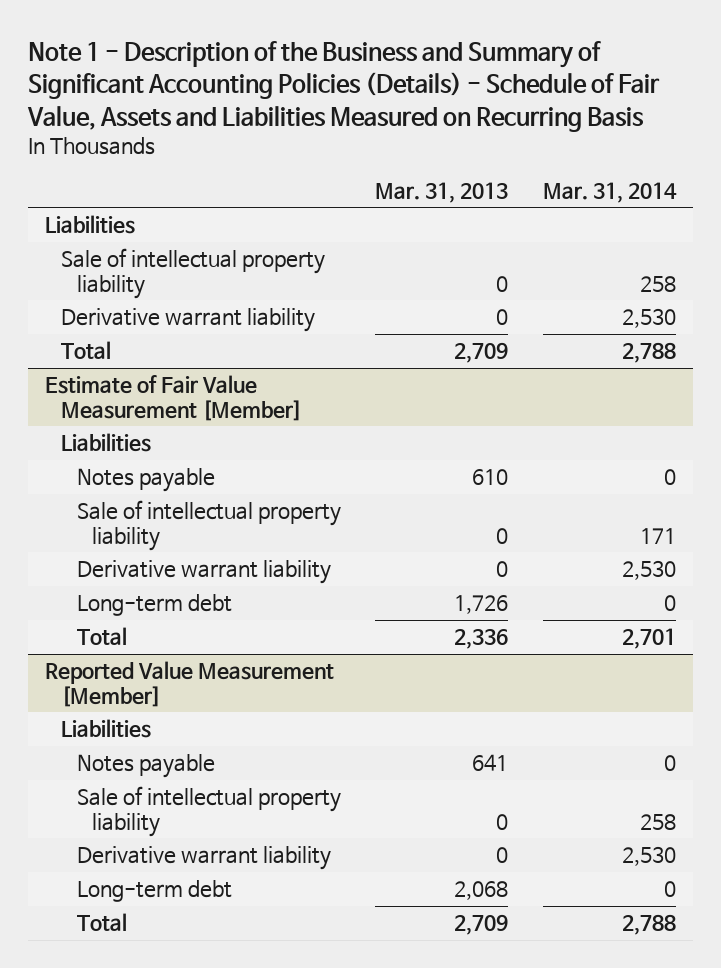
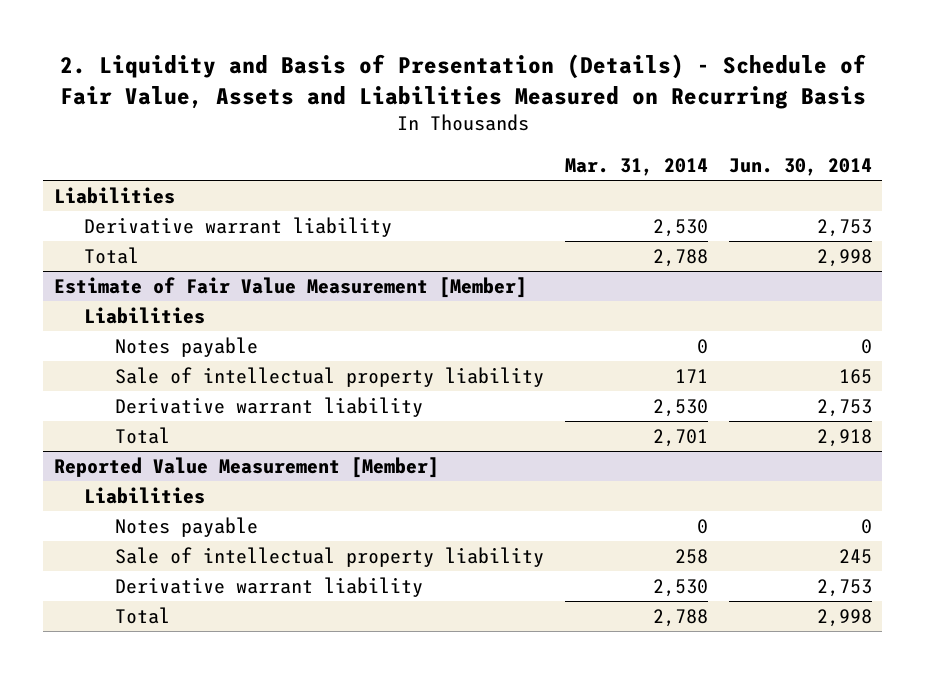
[27,41,661,132] Note 1 - Description of the Business and Summary of Significant Accounting Policies (Details) - Schedule of Fair Value, Assets and Liabilities Measured on Recurring Basis -> [59,54,866,109] 2. Liquidity and Basis of Presentation (Details) - Schedule of Fair Value, Assets and Liabilities Measured on Recurring Basis
[375,181,509,203] Mar. 31, 2013 -> none
none -> [728,157,872,176] Jun. 30, 2014
[61,248,326,299] Sale of intellectual property liability -> none
[76,594,232,617] Long-term debt -> none
[76,880,232,903] Long-term debt -> none

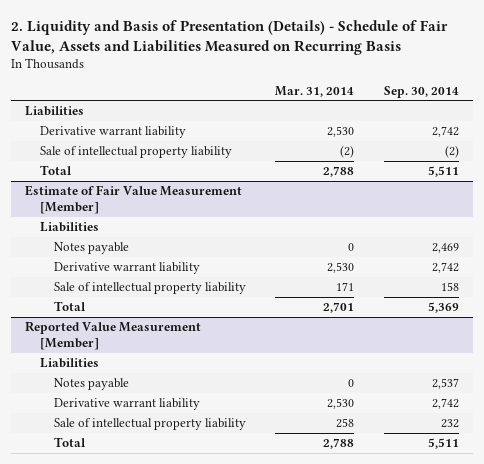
[728,157,872,176] Jun. 30, 2014 -> none
none -> [383,85,459,98] Sep. 30, 2014
none -> [39,146,232,159] Sale of intellectual property liability
[114,367,544,388] Sale of intellectual property liability -> [54,282,247,295] Sale of intellectual property liability
[114,547,544,568] Sale of intellectual property liability -> [54,418,247,431] Sale of intellectual property liability

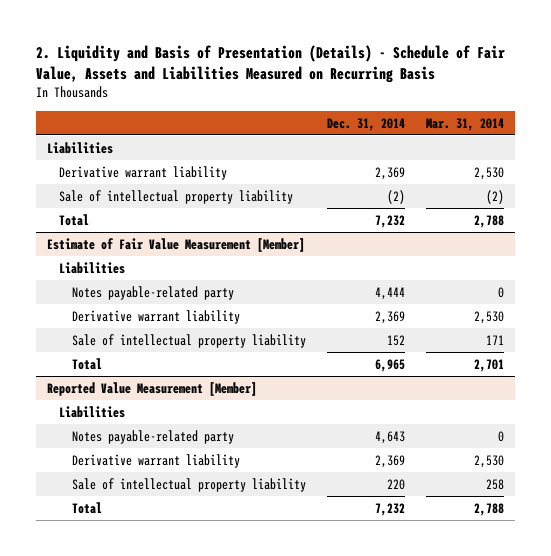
[383,85,459,98] Sep. 30, 2014 -> none
none -> [327,117,406,131] Dec. 31, 2014
[54,242,130,255] Notes payable -> [72,285,235,300] Notes payable-related party
[54,378,130,391] Notes payable -> [72,429,235,444] Notes payable-related party

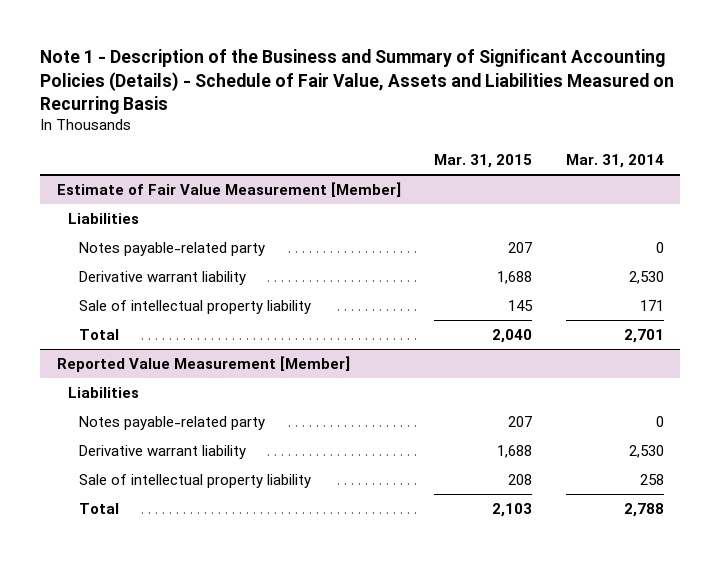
[36,44,506,83] 2. Liquidity and Basis of Presentation (Details) - Schedule of Fair Value, Assets and Liabilities Measured on Recurring Basis -> [39,49,674,115] Note 1 - Description of the Business and Summary of Significant Accounting Policies (Details) - Schedule of Fair Value, Assets and Liabilities Measured on Recurring Basis
[327,117,406,131] Dec. 31, 2014 -> none
none -> [434,154,533,169] Mar. 31, 2015
[46,141,113,154] Liabilities -> none
[59,165,228,180] Derivative warrant liability -> none
[59,189,294,204] Sale of intellectual property liability -> none
[59,213,90,226] Total -> none

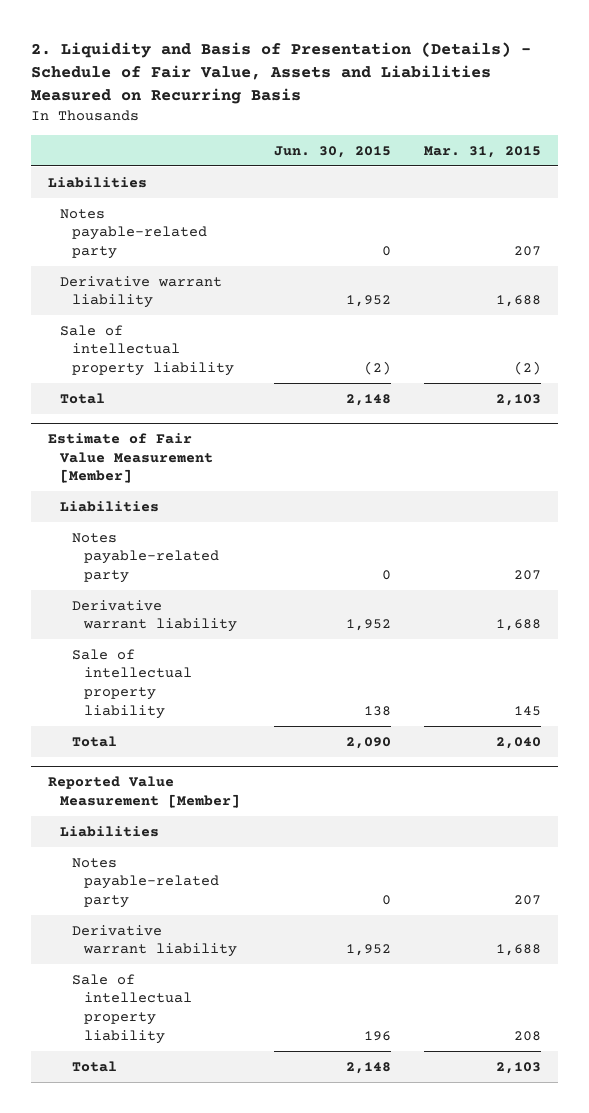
[39,49,674,115] Note 1 - Description of the Business and Summary of Significant Accounting Policies (Details) - Schedule of Fair Value, Assets and Liabilities Measured on Recurring Basis -> [31,42,532,105] 2. Liquidity and Basis of Presentation (Details) - Schedule of Fair Value, Assets and Liabilities Measured on Recurring Basis
[565,154,664,169] Mar. 31, 2014 -> none
none -> [273,145,391,158] Jun. 30, 2015
none -> [48,176,148,188] Liabilities
none -> [60,208,208,259] Notes payable-related party
none -> [60,275,223,309] Derivative warrant liability
none -> [60,324,235,376] Sale of intellectual property liability
none -> [60,392,106,404] Total

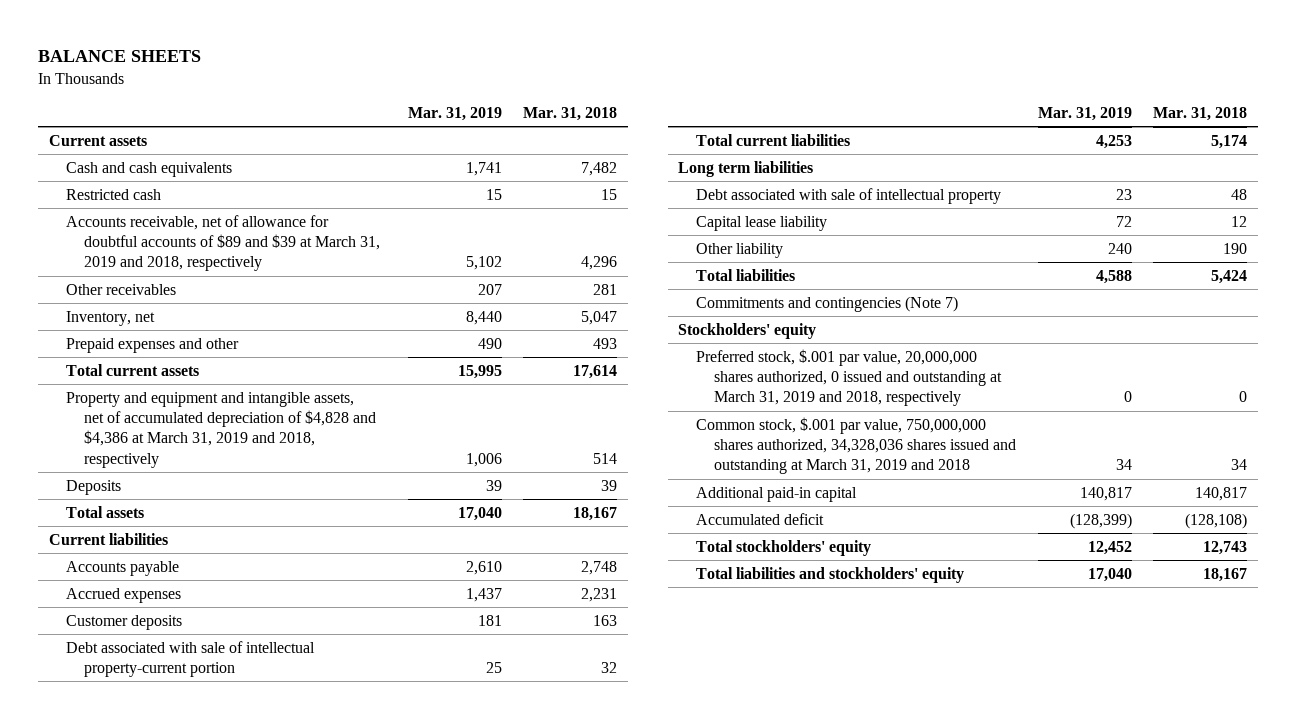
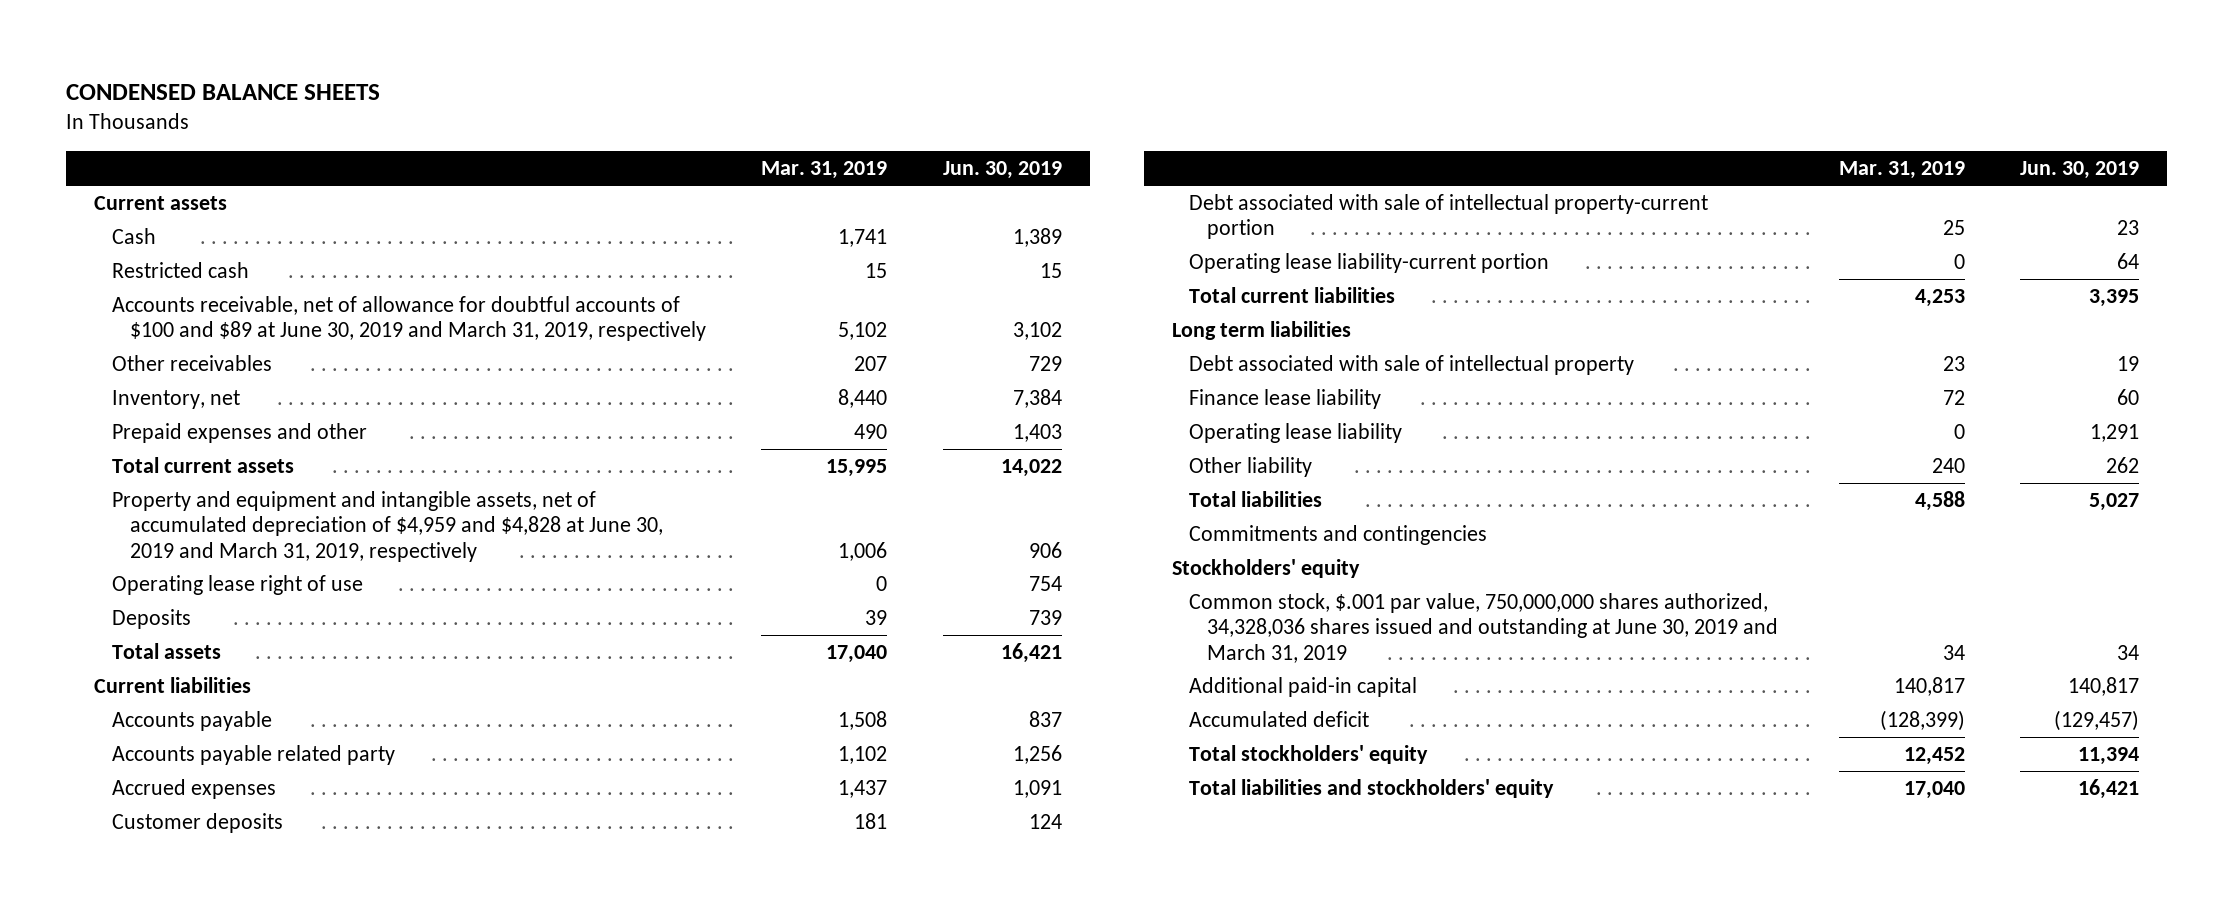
[37,50,201,63] BALANCE SHEETS -> [66,84,381,101] CONDENSED BALANCE SHEETS
[523,106,618,121] Mar. 31, 2018 -> none
none -> [942,161,1062,180] Jun. 30, 2019
[66,161,233,177] Cash and cash equivalents -> [112,227,157,244] Cash
[66,214,381,272] Accounts receivable, net of allowance for doubtful accounts of $89 and $39 at March 31, 2019 and 2018, respectively -> [112,295,706,342] Accounts receivable, net of allowance for doubtful accounts of $100 and $89 at June 30, 2019 and March 31, 2019, respectively
[66,391,377,468] Property and equipment and intangible assets, net of accumulated depreciation of $4,828 and $4,386 at March 31, 2019 and 2018, respectively -> [112,490,663,562] Property and equipment and intangible assets, net of accumulated depreciation of $4,959 and $4,828 at June 30, 2019 and March 31, 2019, respectively
none -> [112,574,364,595] Operating lease right of use
[465,560,502,575] 2,610 -> [838,710,888,730] 1,508
none -> [112,744,396,765] Accounts payable related party
none -> [1189,252,1550,273] Operating lease liability-current portion
[696,215,828,231] Capital lease liability -> [1189,388,1382,409] Finance lease liability
none -> [1189,422,1403,443] Operating lease liability
[696,295,959,312] Commitments and contingencies (Note 7) -> [1189,524,1488,545] Commitments and contingencies
[696,348,1003,407] Preferred stock, $.001 par value, 20,000,000 shares authorized, 0 issued and outstanding at March 31, 2019 and 2018, respectively -> none
[696,416,1017,475] Common stock, $.001 par value, 750,000,000 shares authorized, 34,328,036 shares issued and outstanding at March 31, 2019 and 2018 -> [1189,592,1779,663] Common stock, $.001 par value, 750,000,000 shares authorized, 34,328,036 shares issued and outstanding at June 30, 2019 and March 31, 2019

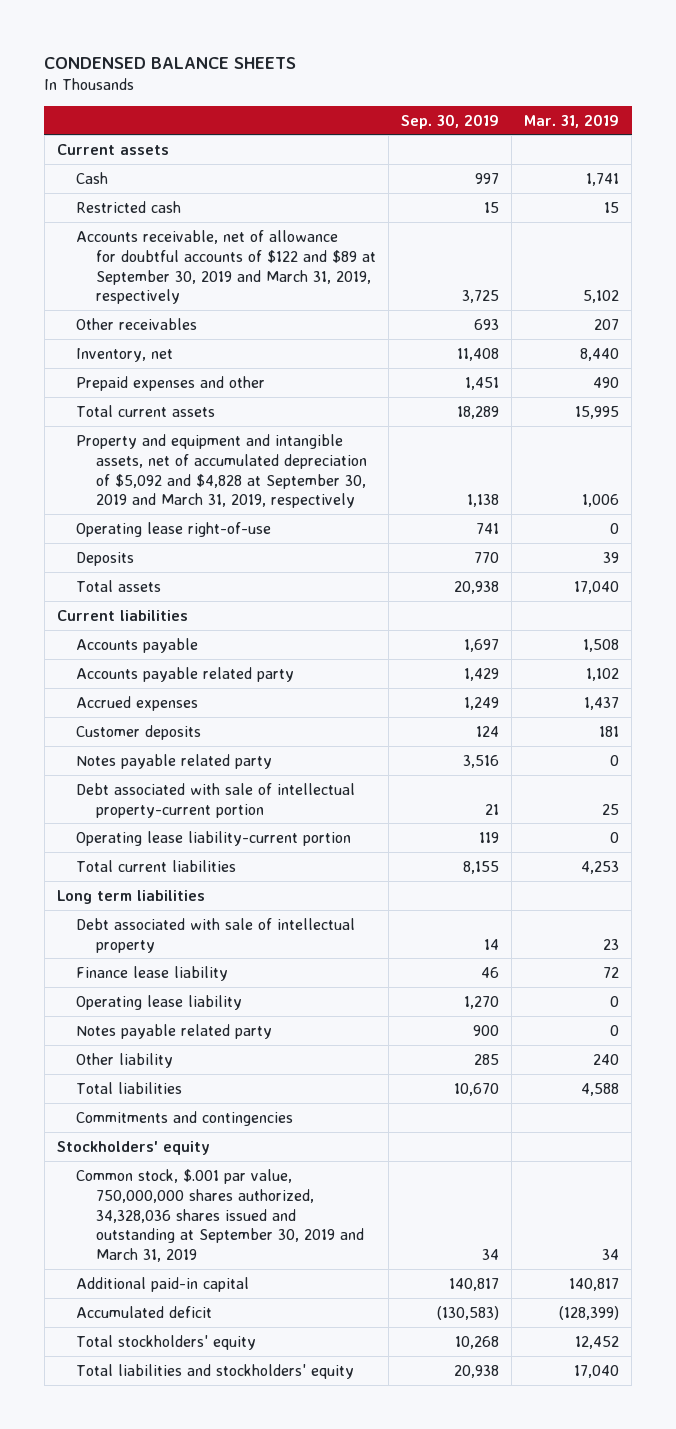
[942,161,1062,180] Jun. 30, 2019 -> none
none -> [401,113,500,129] Sep. 30, 2019
[112,295,706,342] Accounts receivable, net of allowance for doubtful accounts of $100 and $89 at June 30, 2019 and March 31, 2019, respectively -> [76,229,376,305] Accounts receivable, net of allowance for doubtful accounts of $122 and $89 at September 30, 2019 and March 31, 2019, respectively
[112,490,663,562] Property and equipment and intangible assets, net of accumulated depreciation of $4,959 and $4,828 at June 30, 2019 and March 31, 2019, respectively -> [76,433,367,509] Property and equipment and intangible assets, net of accumulated depreciation of $5,092 and $4,828 at September 30, 2019 and March 31, 2019, respectively
[112,574,364,595] Operating lease right of use -> [76,521,272,537] Operating lease right-of-use
none -> [76,753,273,769] Notes payable related party
none -> [76,1023,273,1039] Notes payable related party
[1189,592,1779,663] Common stock, $.001 par value, 750,000,000 shares authorized, 34,328,036 shares issued and outstanding at June 30, 2019 and March 31, 2019 -> [76,1168,364,1263] Common stock, $.001 par value, 750,000,000 shares authorized, 34,328,036 shares issued and outstanding at September 30, 2019 and March 31, 2019

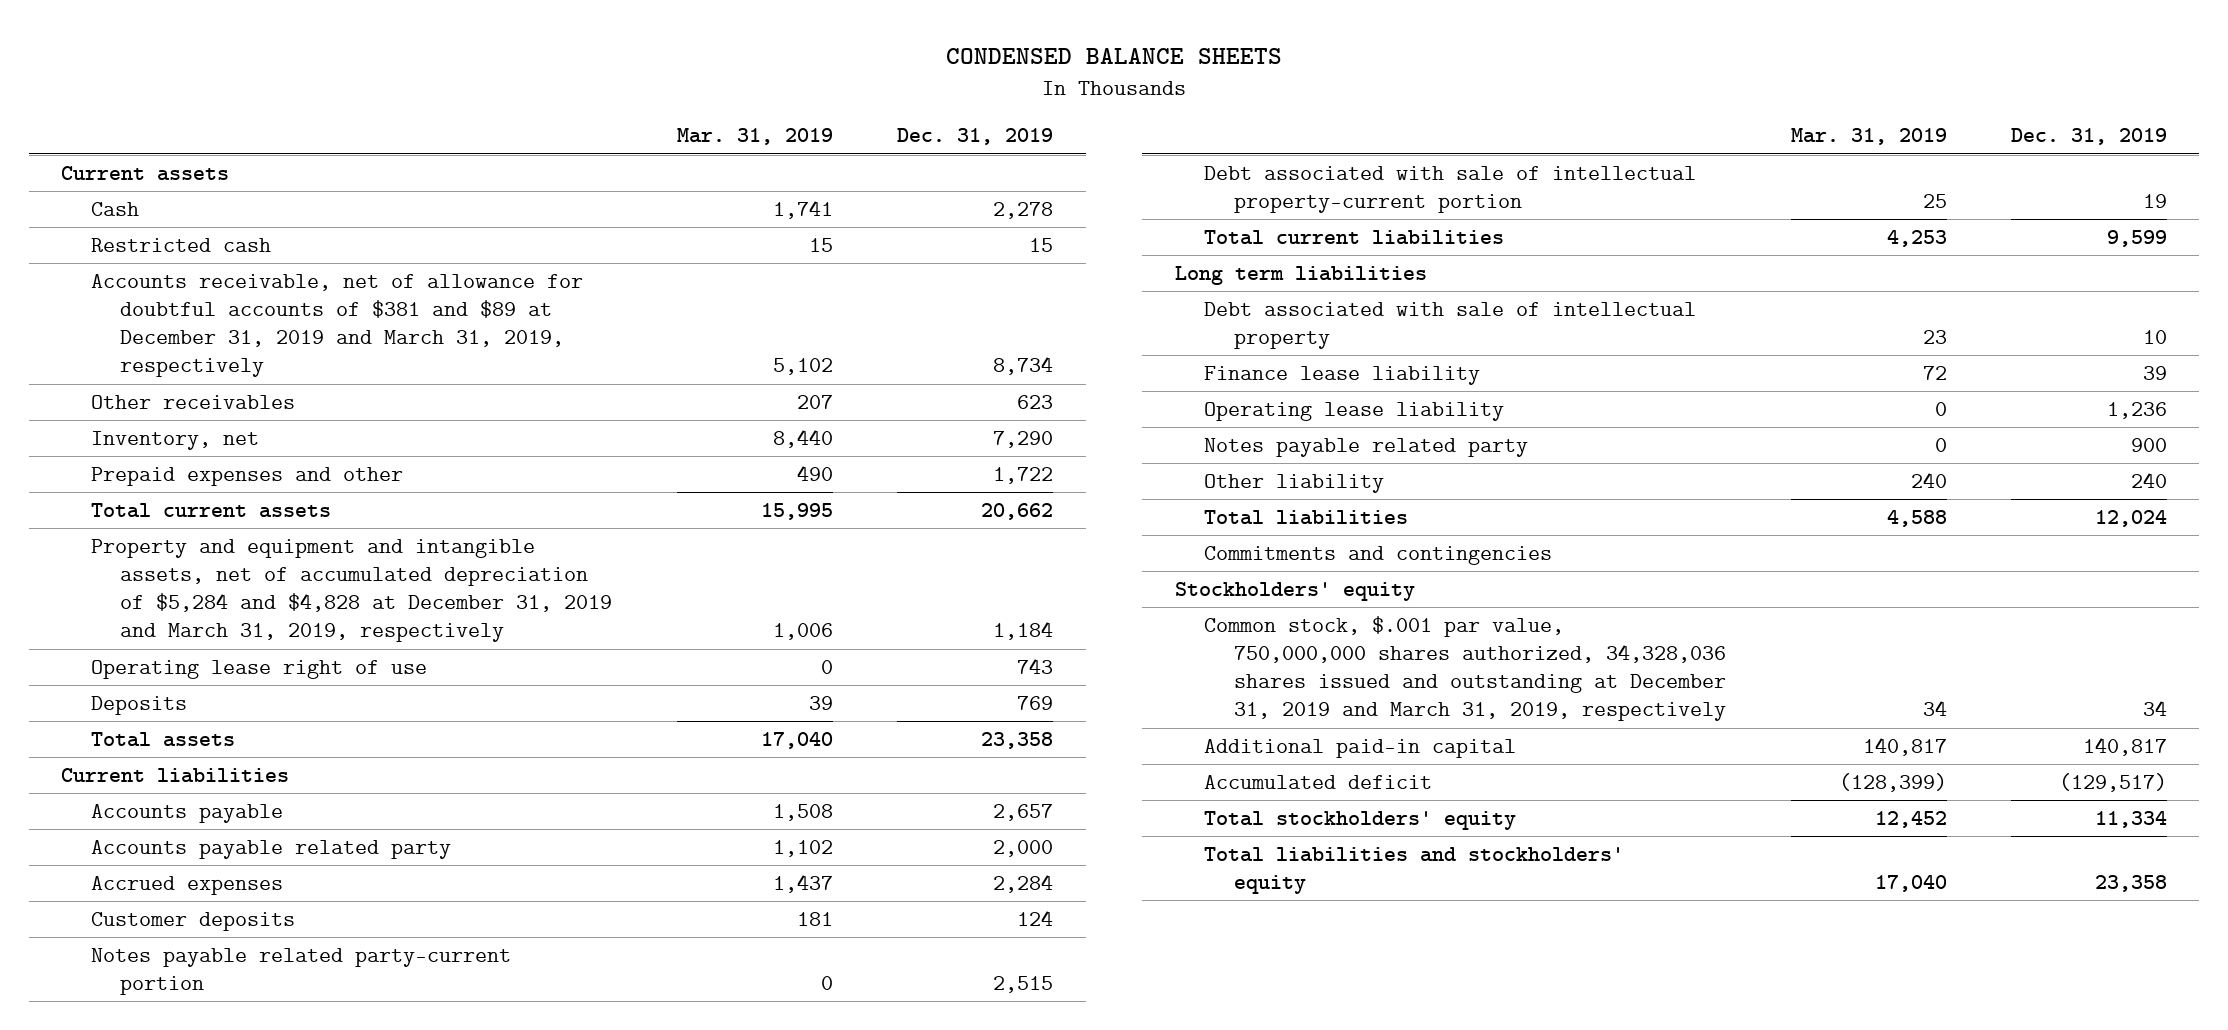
[401,113,500,129] Sep. 30, 2019 -> none
none -> [897,128,1054,146] Dec. 31, 2019
[76,229,376,305] Accounts receivable, net of allowance for doubtful accounts of $122 and $89 at September 30, 2019 and March 31, 2019, respectively -> [90,274,583,378] Accounts receivable, net of allowance for doubtful accounts of $381 and $89 at December 31, 2019 and March 31, 2019, respectively
[76,433,367,509] Property and equipment and intangible assets, net of accumulated depreciation of $5,092 and $4,828 at September 30, 2019 and March 31, 2019, respectively -> [90,539,613,643] Property and equipment and intangible assets, net of accumulated depreciation of $5,284 and $4,828 at December 31, 2019 and March 31, 2019, respectively
[76,521,272,537] Operating lease right-of-use -> [90,660,427,680] Operating lease right of use
[76,753,273,769] Notes payable related party -> [90,948,511,996] Notes payable related party-current portion
[76,830,352,846] Operating lease liability-current portion -> none
[76,1168,364,1263] Common stock, $.001 par value, 750,000,000 shares authorized, 34,328,036 shares issued and outstanding at September 30, 2019 and March 31, 2019 -> [1204,616,1727,722] Common stock, $.001 par value, 750,000,000 shares authorized, 34,328,036 shares issued and outstanding at December 31, 2019 and March 31, 2019, respectively

